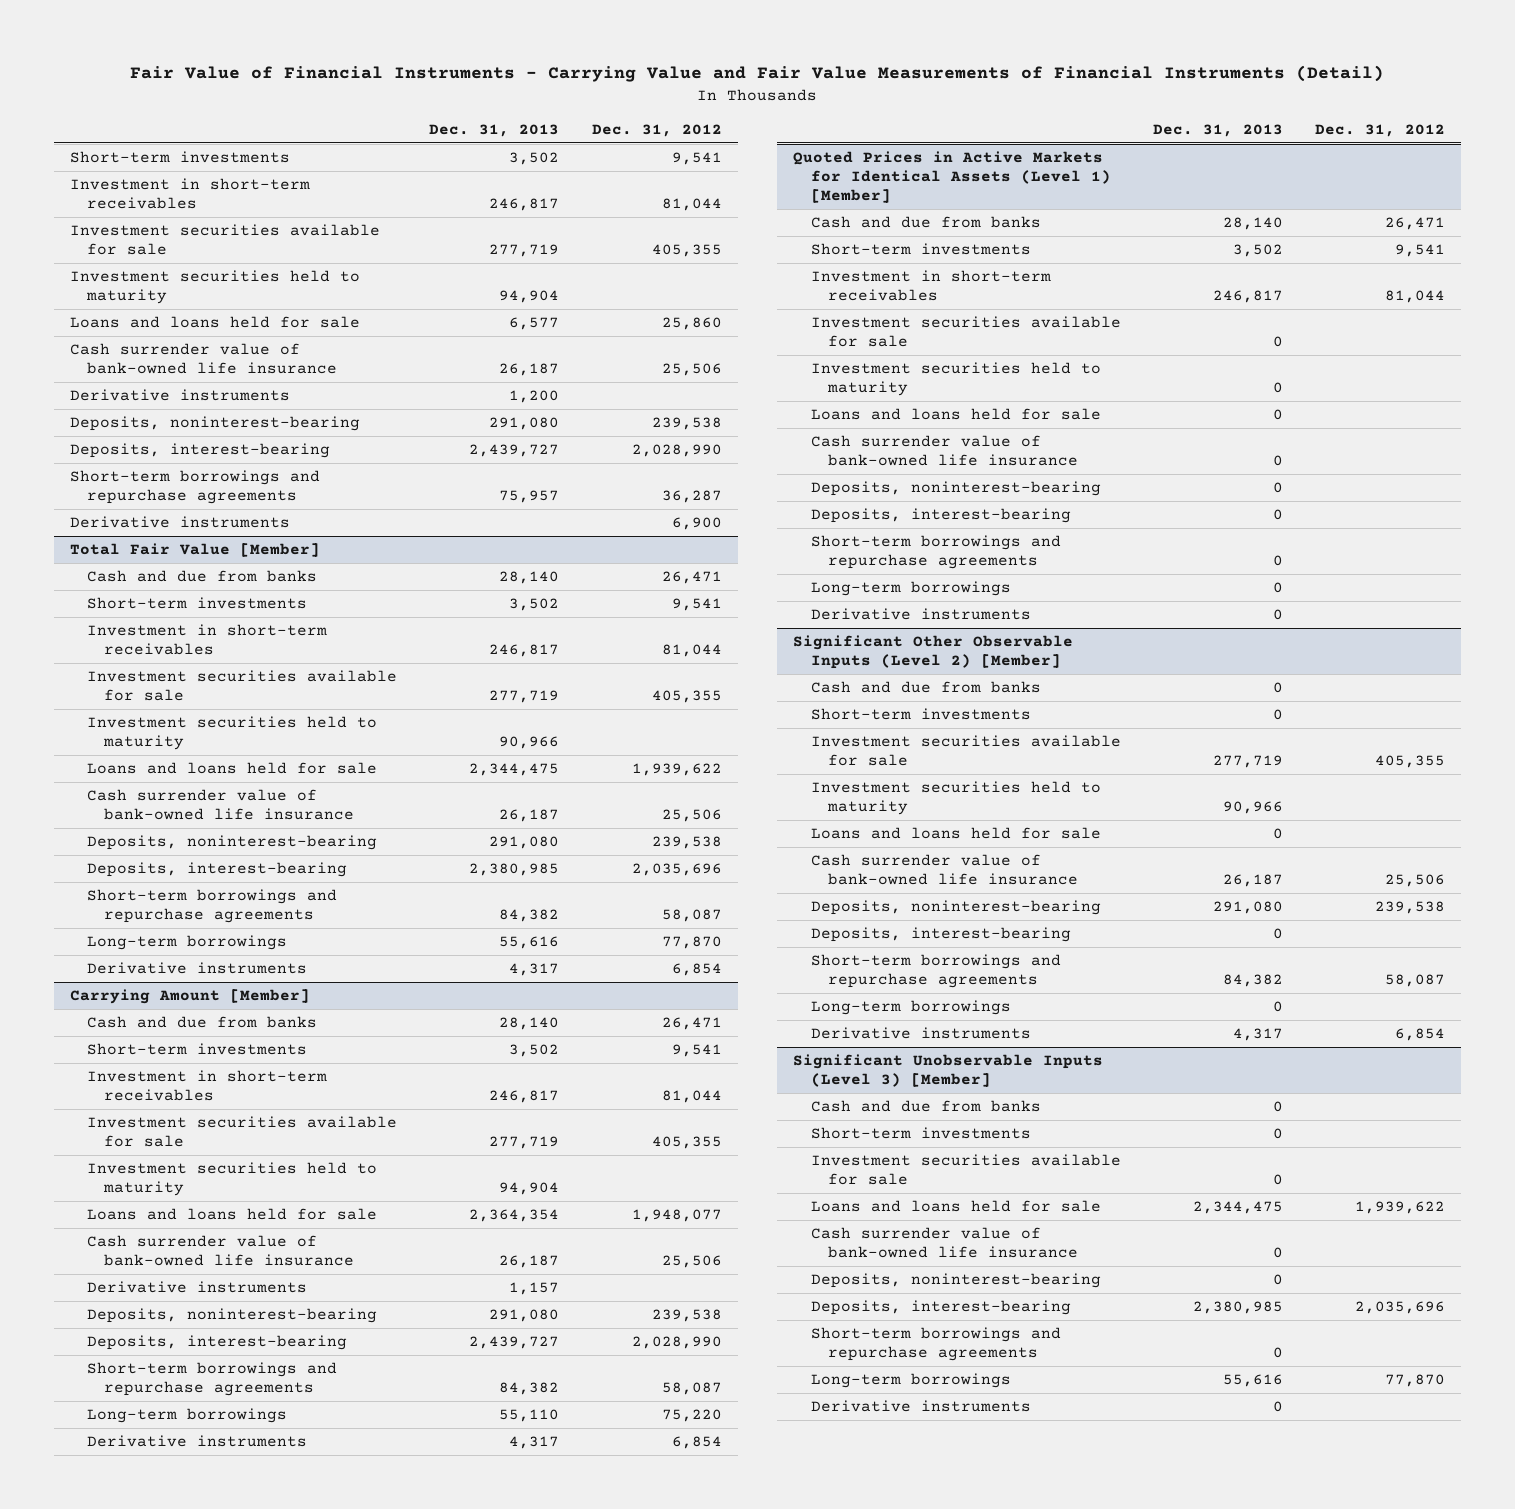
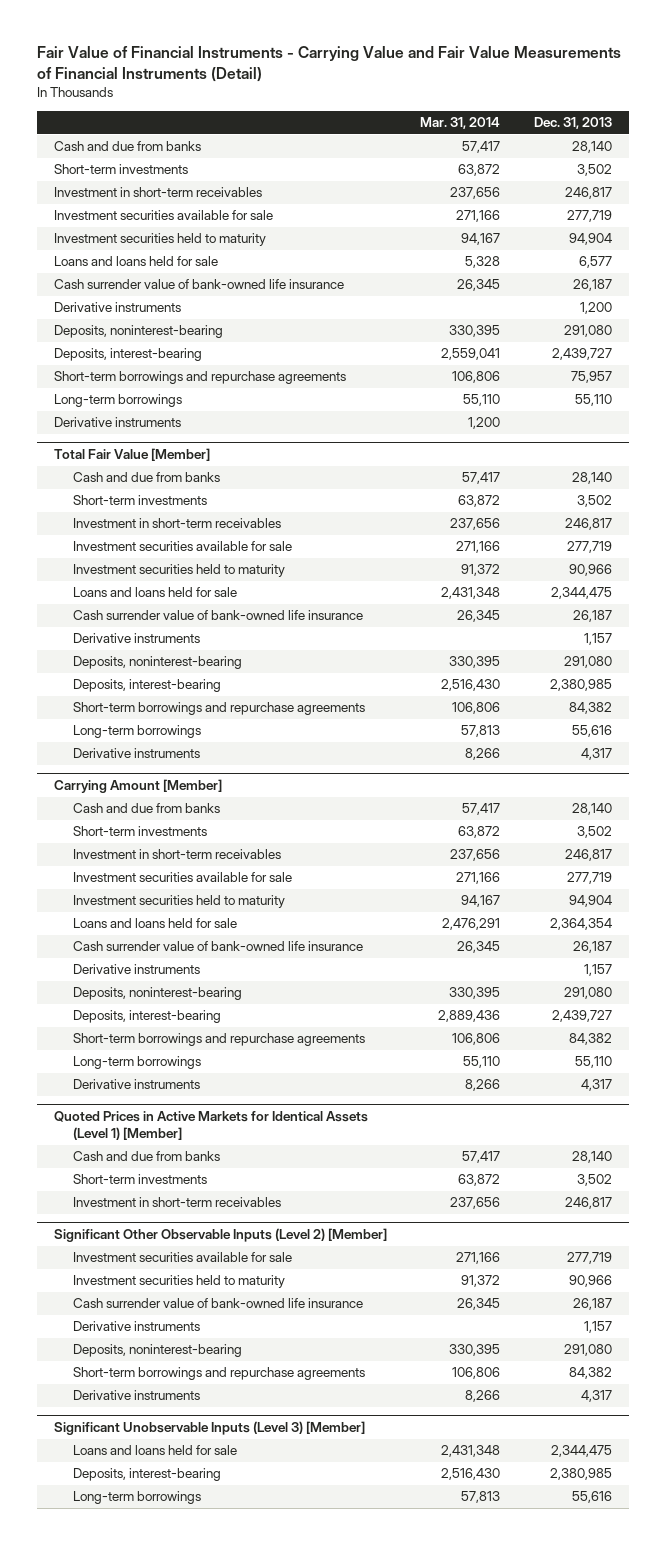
[591,123,722,137] Dec. 31, 2012 -> none
none -> [420,117,501,130] Mar. 31, 2014
none -> [53,141,201,152] Cash and due from banks
none -> [53,394,182,408] Long-term borrowings
none -> [72,633,200,644] Derivative instruments
[810,316,1121,348] Investment securities available for sale -> none
[810,362,1101,397] Investment securities held to maturity -> none
[810,408,1101,421] Loans and loans held for sale -> none
[810,435,1078,467] Cash surrender value of bank-owned life insurance -> none
[810,481,1101,497] Deposits, noninterest-bearing -> none
[810,508,1071,524] Deposits, interest-bearing -> none
[810,535,1061,570] Short-term borrowings and repurchase agreements -> none
[810,581,1011,597] Long-term borrowings -> none
[810,608,1031,621] Derivative instruments -> none
[810,681,1041,694] Cash and due from banks -> none
[810,708,1031,721] Short-term investments -> none
[810,827,1101,840] Loans and loans held for sale -> none
none -> [72,1321,200,1332] Derivative instruments
[810,927,1071,943] Deposits, interest-bearing -> none
[810,1000,1011,1016] Long-term borrowings -> none
[810,1100,1041,1113] Cash and due from banks -> none
[810,1127,1031,1140] Short-term investments -> none
[810,1154,1121,1186] Investment securities available for sale -> none
[810,1227,1078,1259] Cash surrender value of bank-owned life insurance -> none
[810,1273,1101,1289] Deposits, noninterest-bearing -> none
[810,1327,1061,1362] Short-term borrowings and repurchase agreements -> none
[810,1400,1031,1413] Derivative instruments -> none

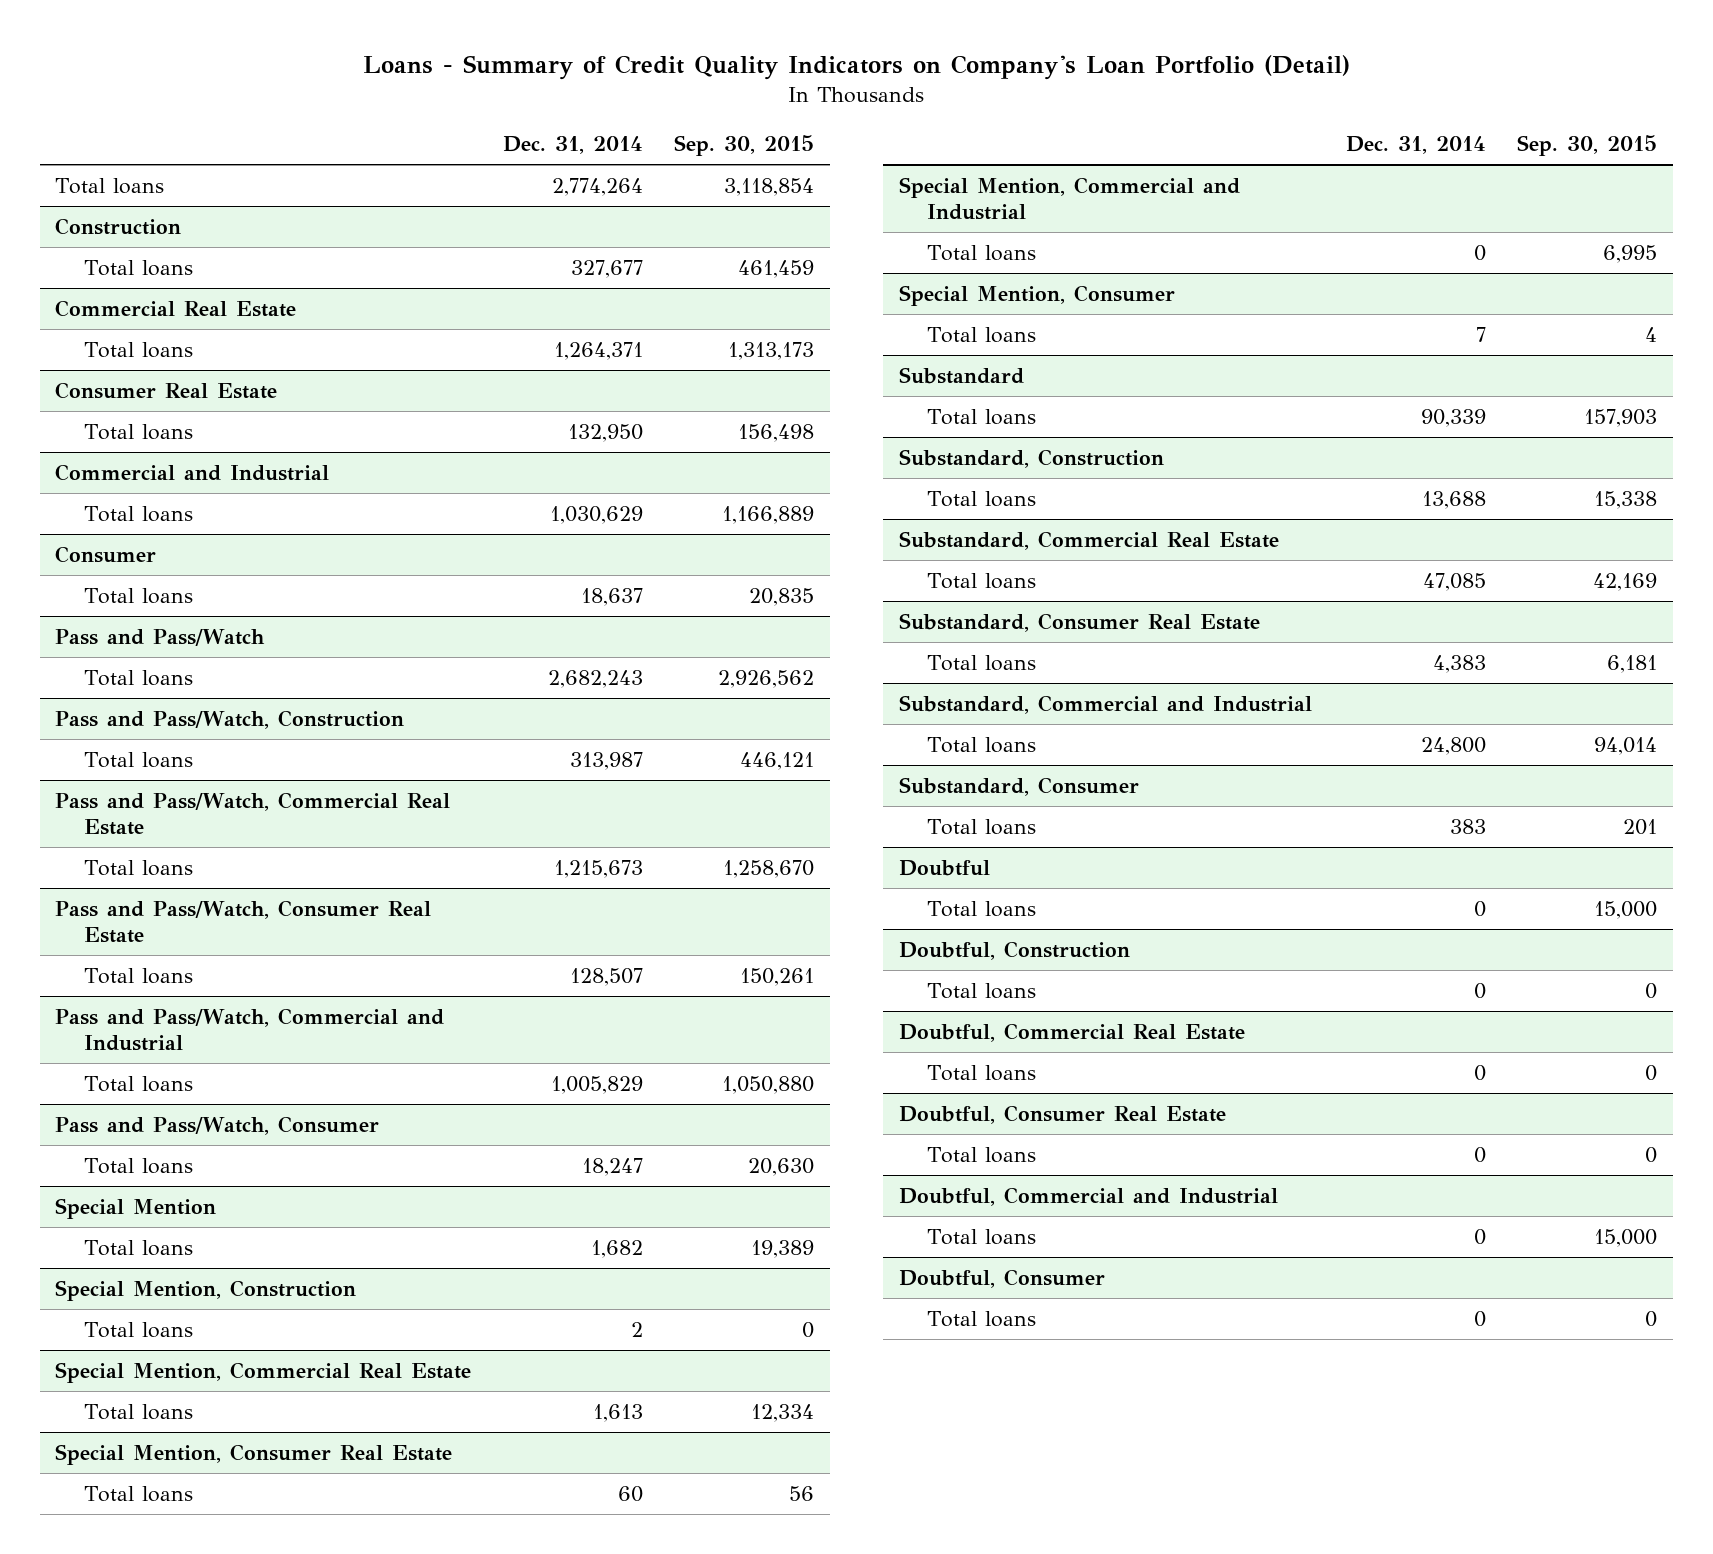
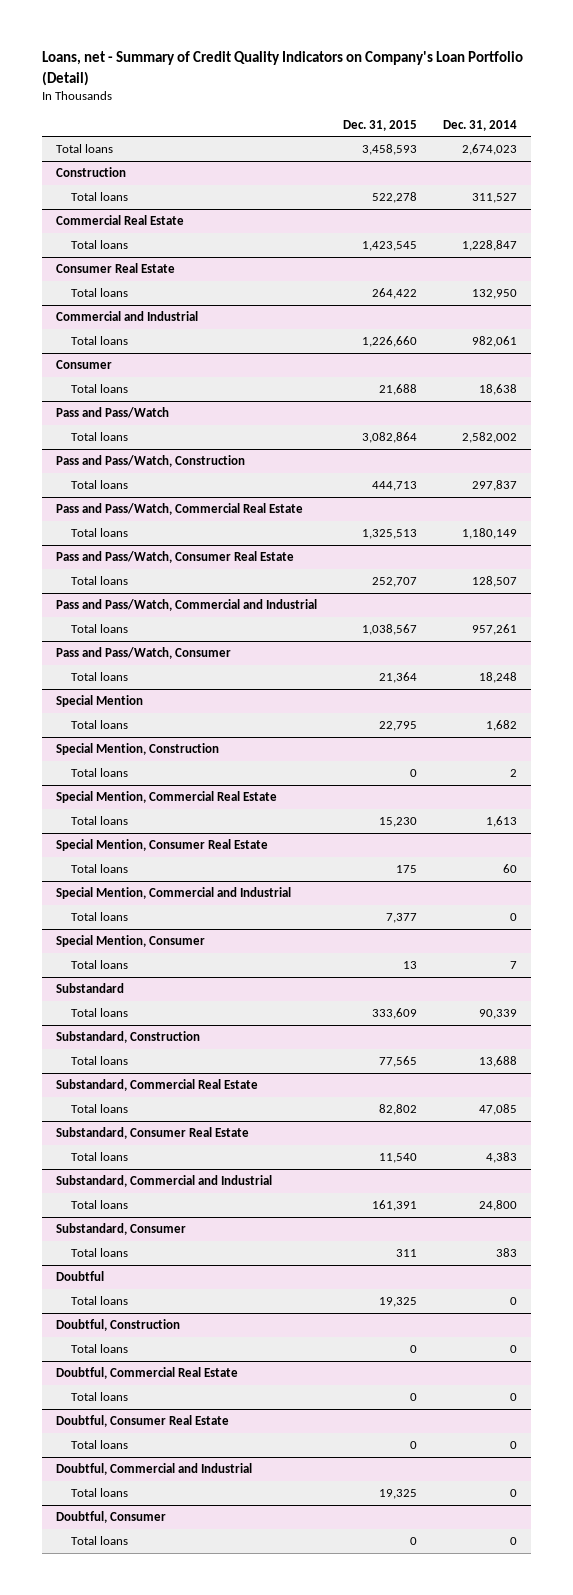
[363,55,1351,81] Loans - Summary of Credit Quality Indicators on Company's Loan Portfolio (Detail) -> [42,51,524,86] Loans, net - Summary of Credit Quality Indicators on Company's Loan Portfolio (Detail)
[674,135,815,157] Sep. 30, 2015 -> none
none -> [342,119,417,131] Dec. 31, 2015
[551,177,643,196] 2,774,264 -> [462,143,518,155] 2,674,023
[570,259,643,278] 327,677 -> [472,192,518,203] 311,527
[553,341,643,360] 1,264,371 -> [462,239,518,251] 1,228,847
[549,505,643,524] 1,030,629 -> [472,335,518,347] 982,061
[580,587,643,606] 18,637 -> [479,383,518,395] 18,638
[547,669,643,688] 2,682,243 -> [462,431,518,443] 2,582,002
[569,751,643,770] 313,987 -> [472,479,518,491] 297,837
[553,859,643,878] 1,215,673 -> [462,527,518,539] 1,180,149
[550,1075,643,1094] 1,005,829 -> [472,623,518,635] 957,261
[581,1157,643,1176] 18,247 -> [479,671,518,683] 18,248

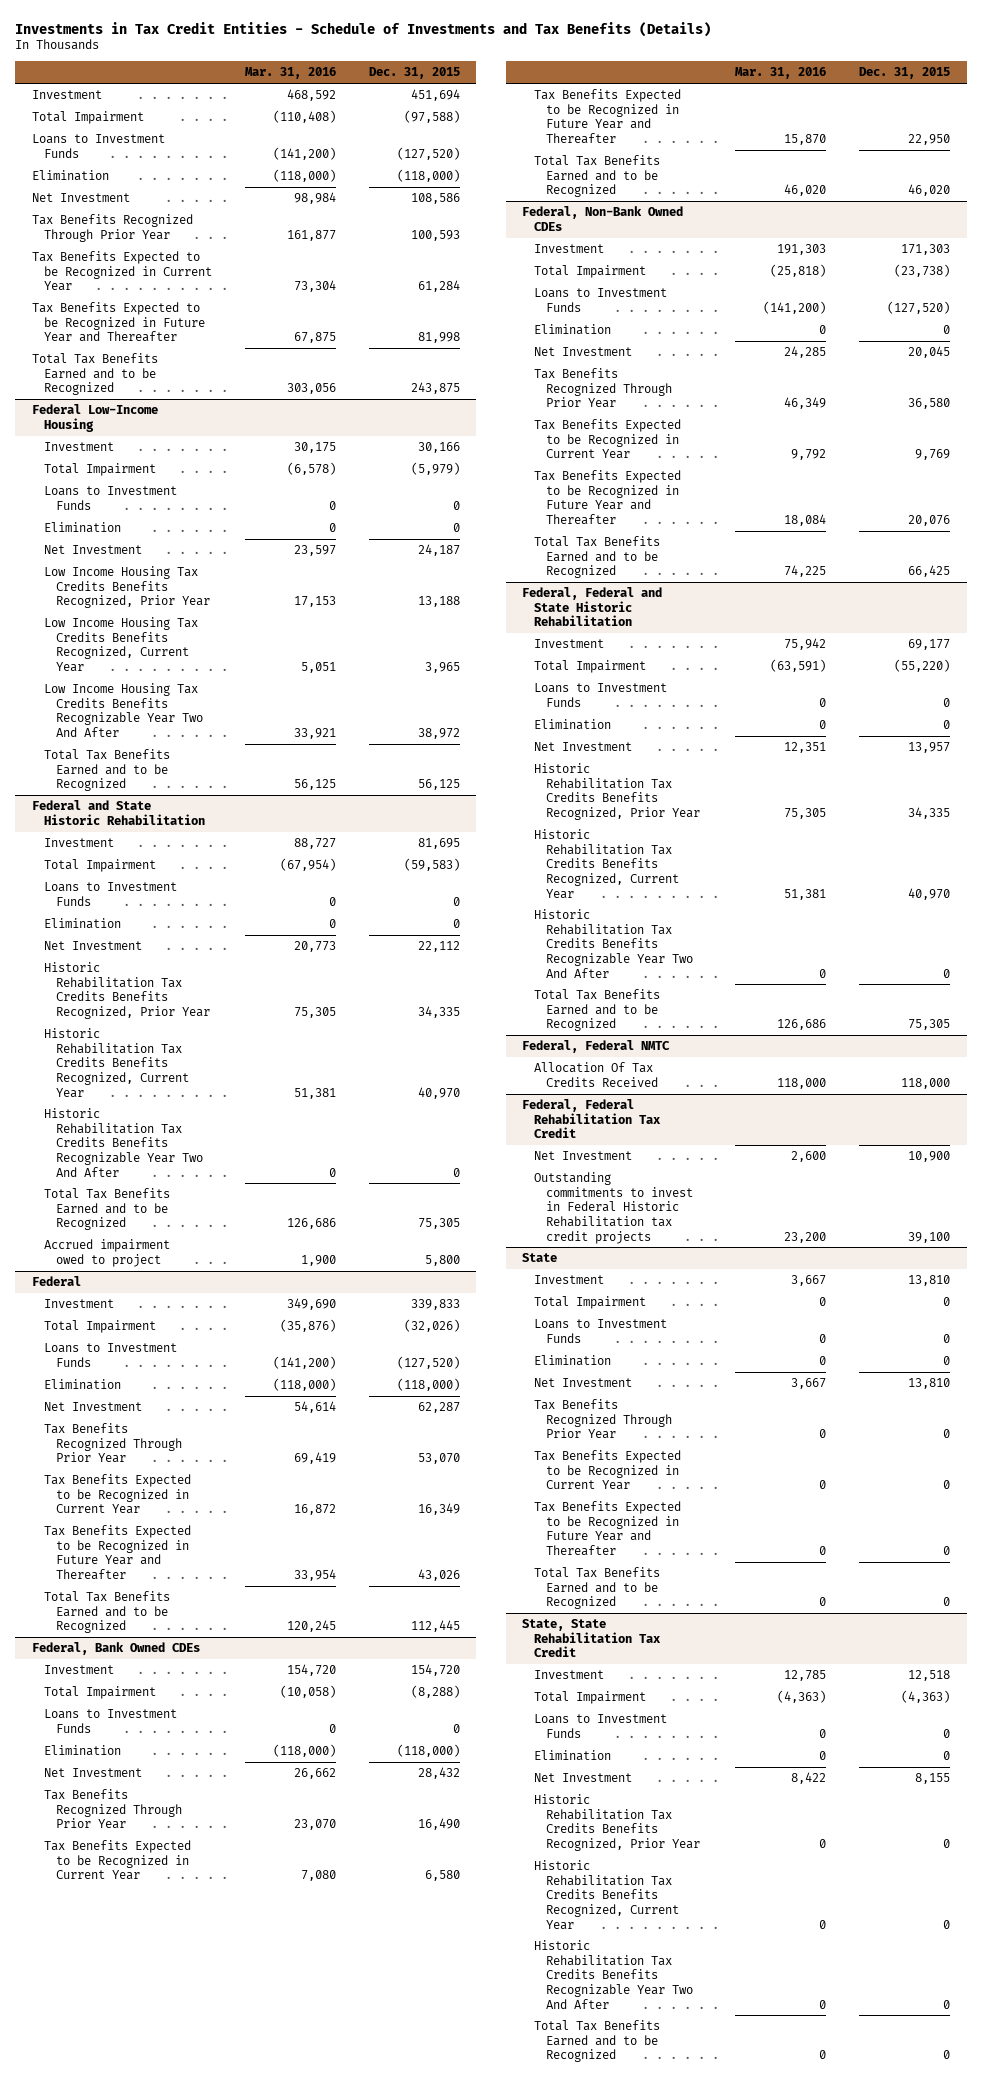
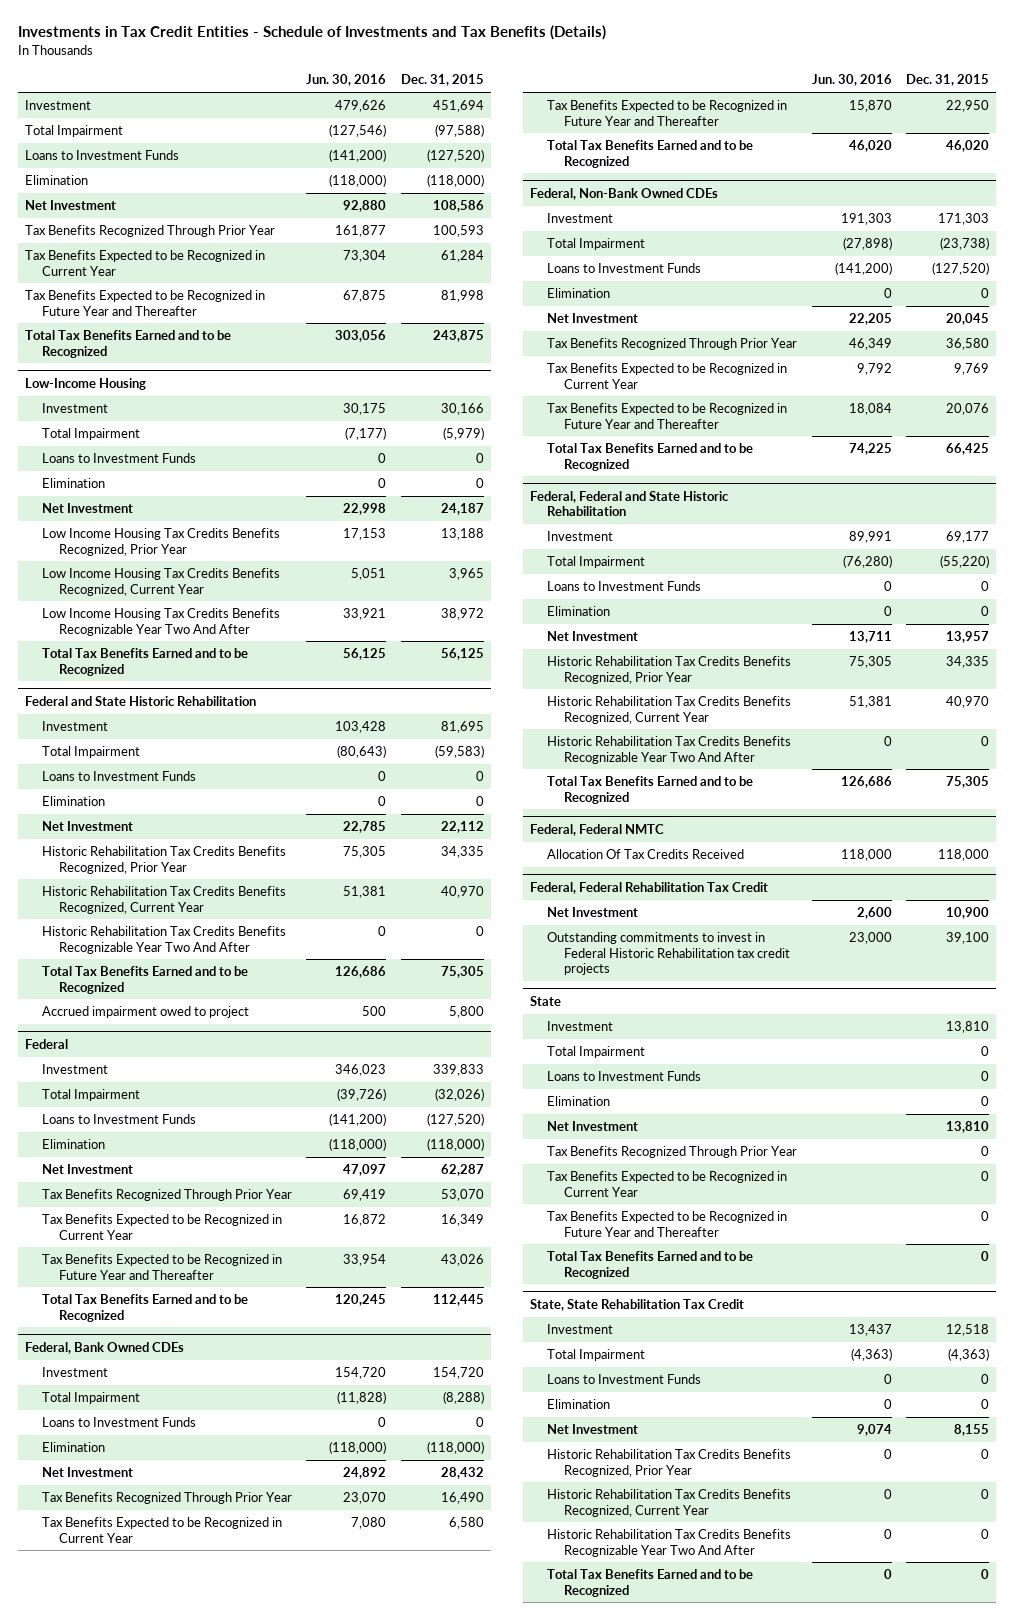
[244,67,336,80] Mar. 31, 2016 -> none
none -> [306,74,387,87] Jun. 30, 2016
[31,404,158,432] Federal Low-Income Housing -> [24,377,146,390] Low-Income Housing

